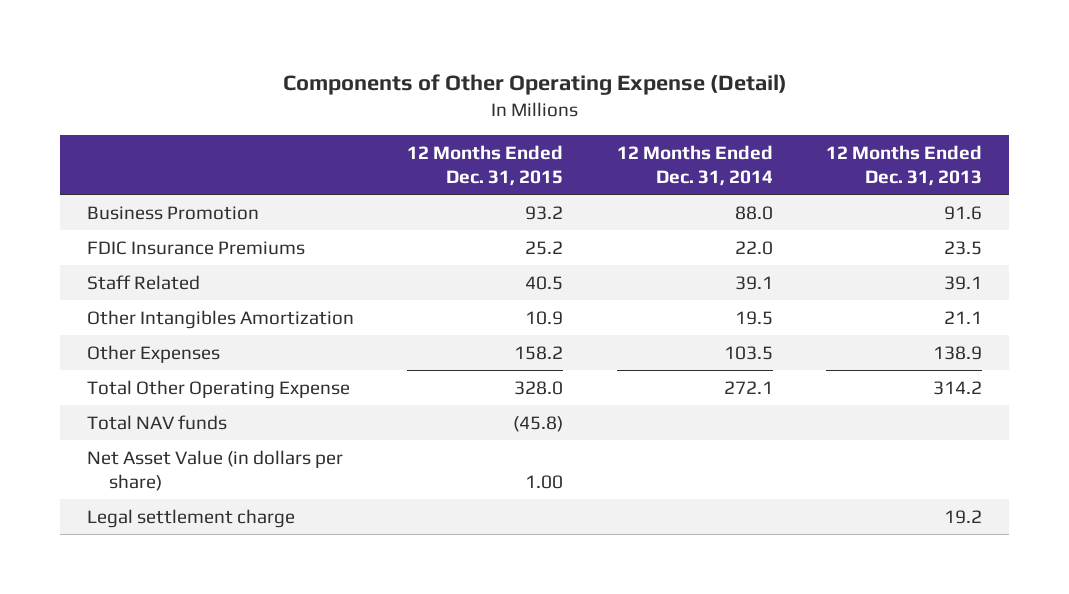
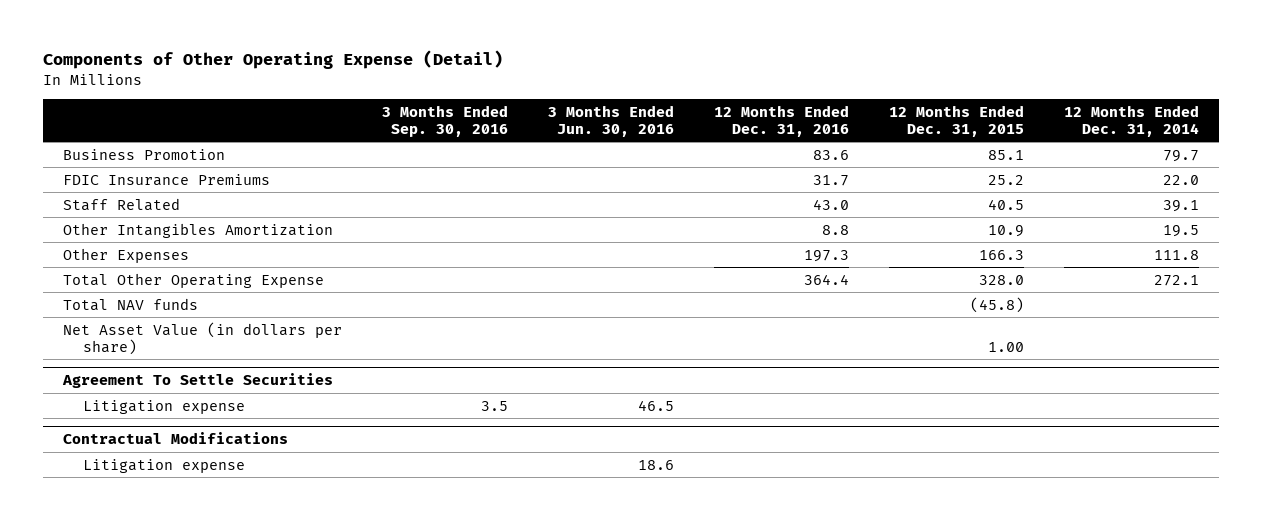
[826,144,983,186] 12 Months Ended Dec. 31, 2013 -> none
none -> [381,104,508,137] 3 Months Ended Sep. 30, 2016
none -> [547,104,674,137] 3 Months Ended Jun. 30, 2016
none -> [714,104,850,137] 12 Months Ended Dec. 31, 2016
[525,205,564,220] 93.2 -> [988,149,1025,160] 85.1
[734,205,773,220] 88.0 -> [1163,149,1200,162] 79.7
[514,345,564,360] 158.2 -> [979,249,1025,260] 166.3
[723,345,773,360] 103.5 -> [1154,249,1200,260] 111.8
[87,508,296,528] Legal settlement charge -> none
none -> [61,373,333,389] Agreement To Settle Securities
none -> [83,399,246,414] Litigation expense
none -> [62,432,288,445] Contractual Modifications
none -> [83,458,246,473] Litigation expense

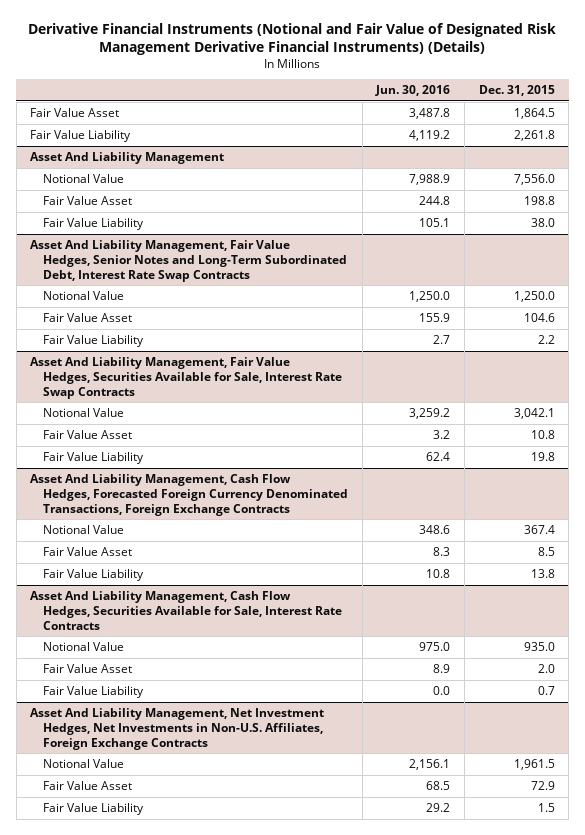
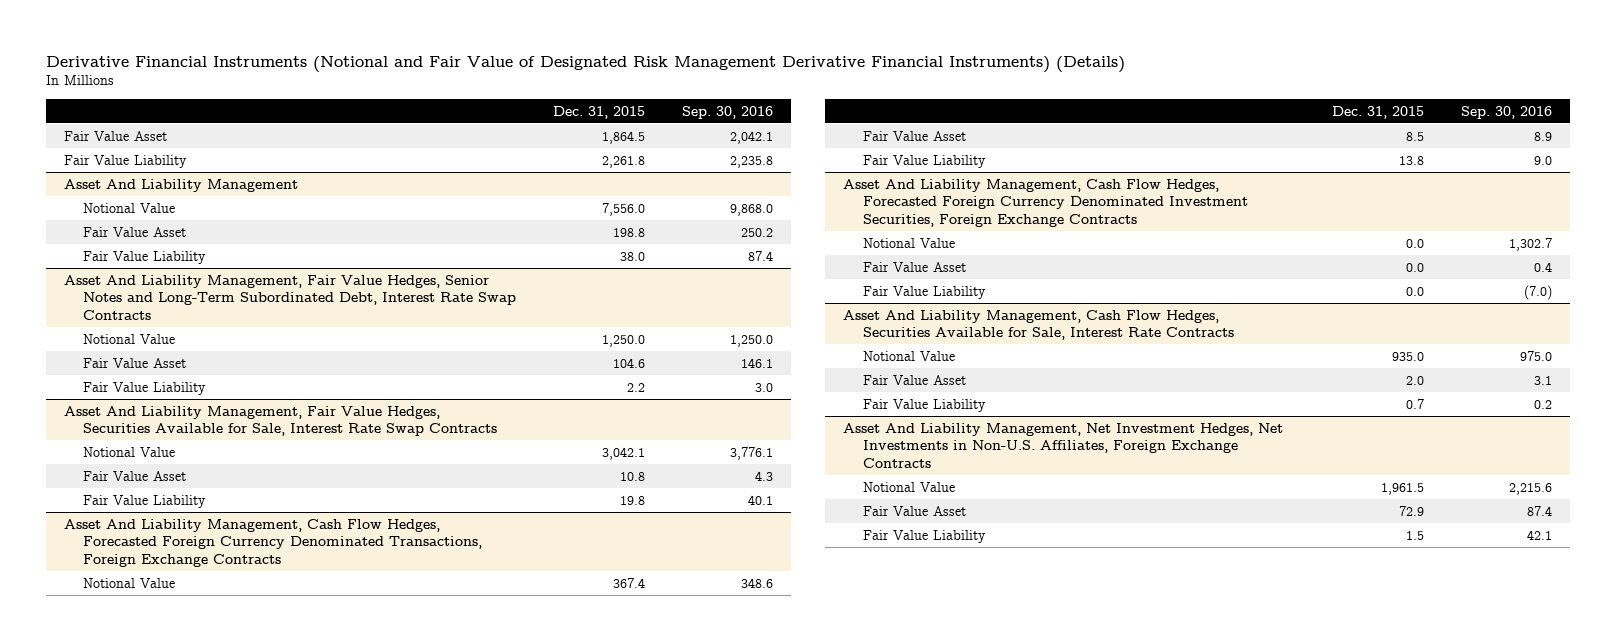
[375,85,451,97] Jun. 30, 2016 -> none
none -> [681,105,773,119] Sep. 30, 2016
none -> [843,178,1248,227] Asset And Liability Management, Cash Flow Hedges, Forecasted Foreign Currency Denominated Investment Securities, Foreign Exchange Contracts
none -> [862,237,955,248] Notional Value
none -> [862,261,966,272] Fair Value Asset
none -> [862,285,986,299] Fair Value Liability

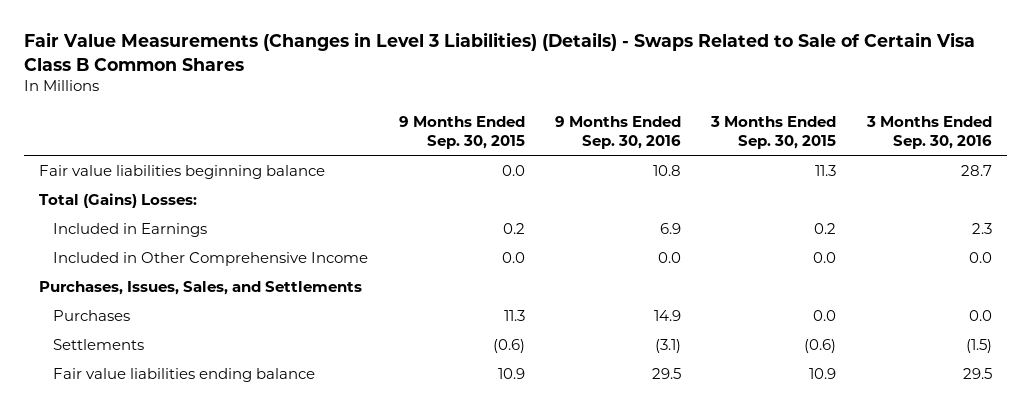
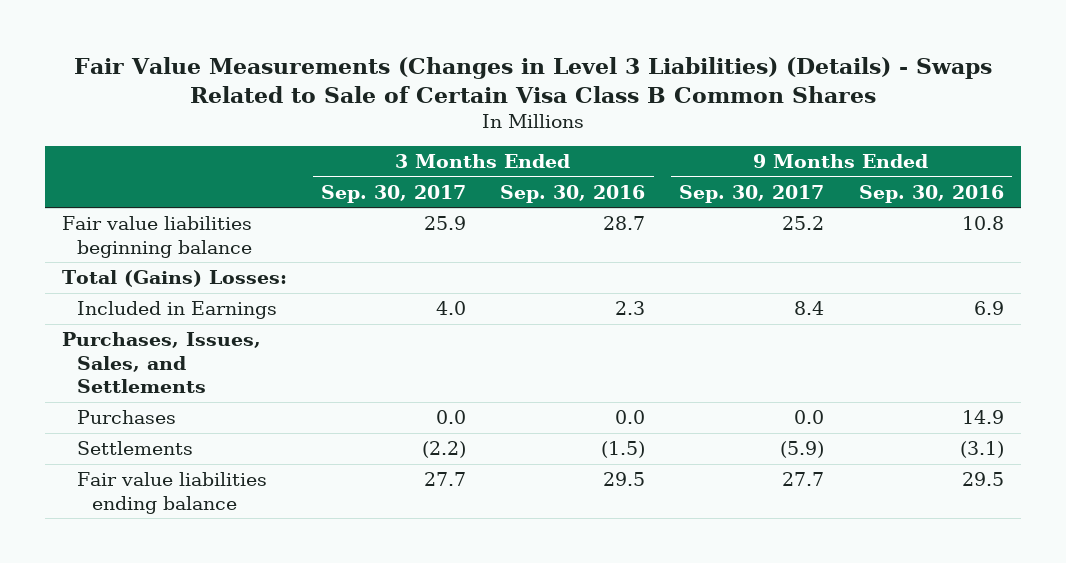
[398,115,525,149] 9 Months Ended Sep. 30, 2015 -> none
[710,115,837,149] 3 Months Ended Sep. 30, 2015 -> none
none -> [321,184,467,203] Sep. 30, 2017
none -> [679,184,825,203] Sep. 30, 2017
[53,252,369,267] Included in Other Comprehensive Income -> none

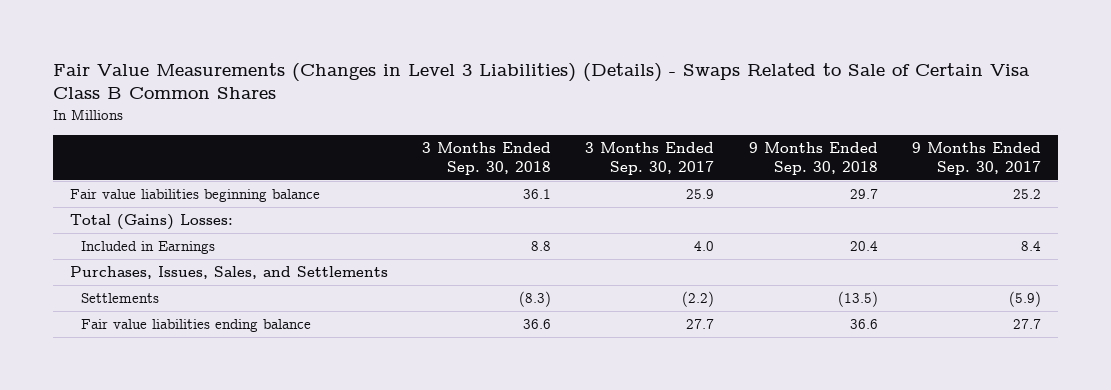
[500,184,646,203] Sep. 30, 2016 -> none
[858,184,1004,203] Sep. 30, 2016 -> none
none -> [422,141,552,176] 3 Months Ended Sep. 30, 2018
none -> [748,141,878,176] 9 Months Ended Sep. 30, 2018
[76,410,176,425] Purchases -> none

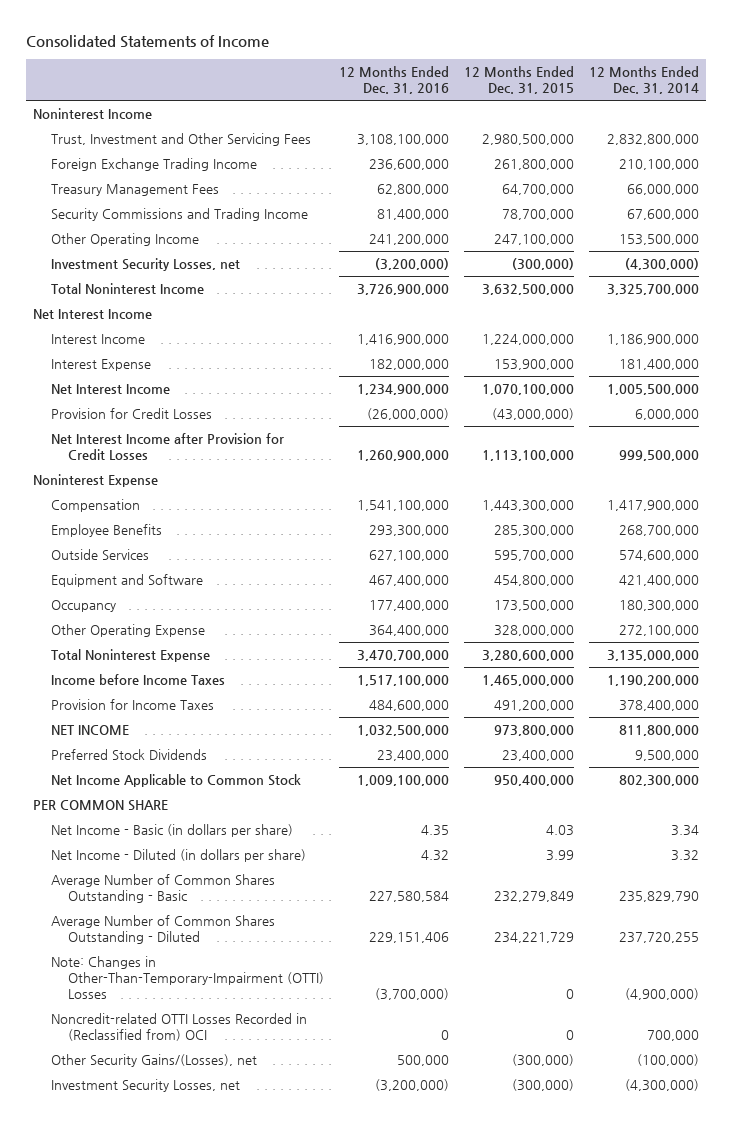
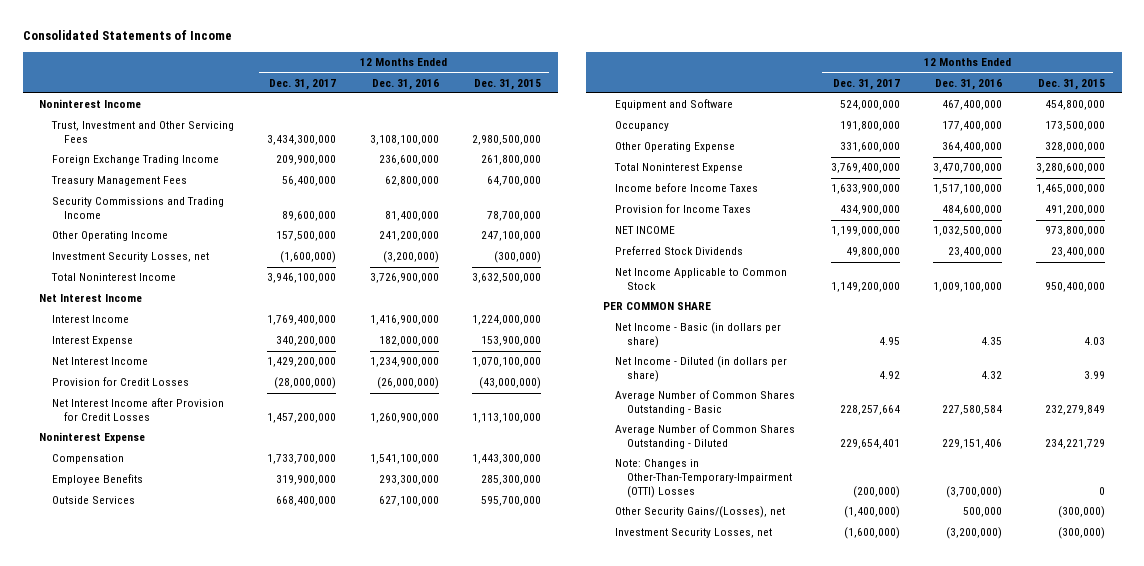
[588,66,699,95] 12 Months Ended Dec. 31, 2014 -> none
none -> [269,78,337,90] Dec. 31, 2017
[50,1012,307,1042] Noncredit-related OTTI Losses Recorded in (Reclassified from) OCI -> none

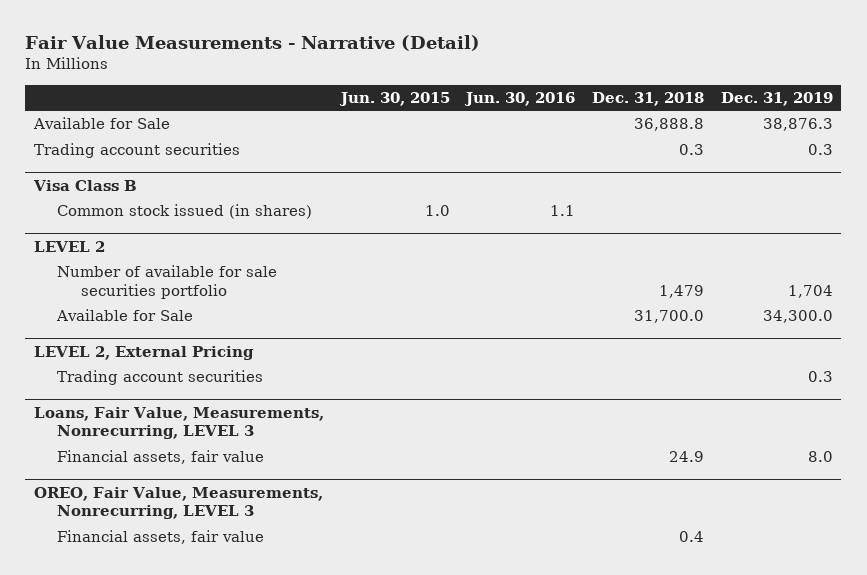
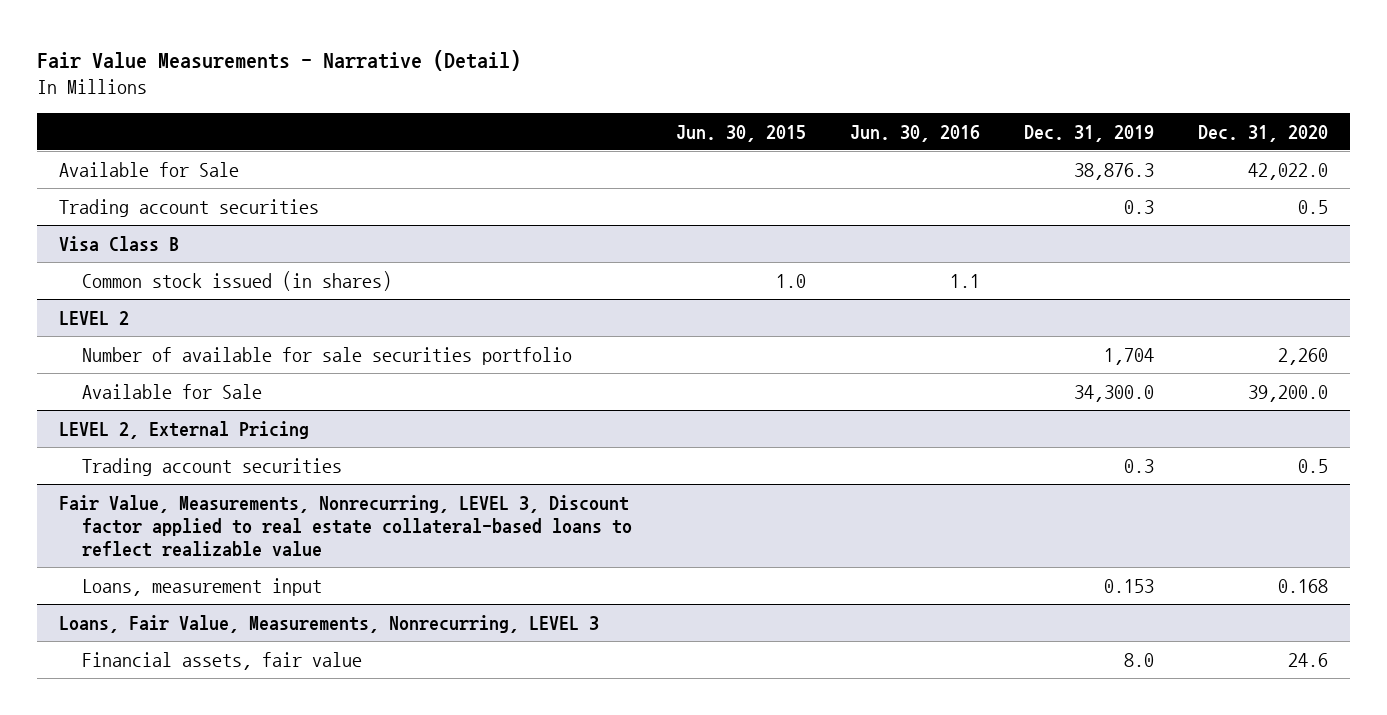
[592,91,705,106] Dec. 31, 2018 -> none
none -> [1197,124,1328,142] Dec. 31, 2020
none -> [59,494,632,557] Fair Value, Measurements, Nonrecurring, LEVEL 3, Discount factor applied to real estate collateral-based loans to reflect realizable value
none -> [81,577,322,596] Loans, measurement input
[33,486,323,520] OREO, Fair Value, Measurements, Nonrecurring, LEVEL 3 -> none
[57,530,265,545] Financial assets, fair value -> none

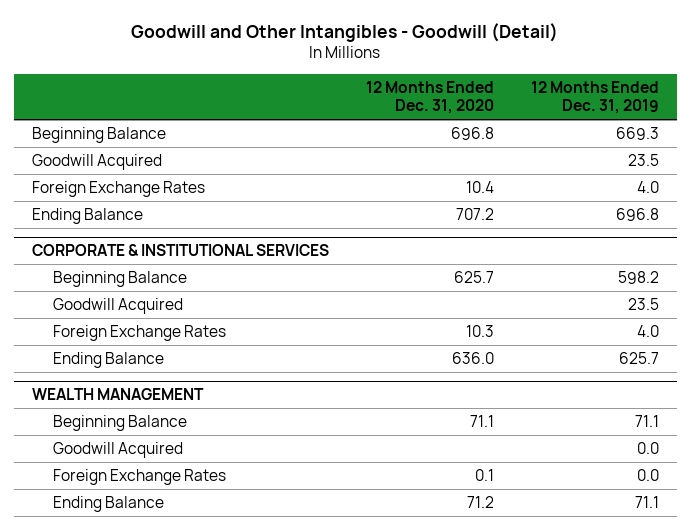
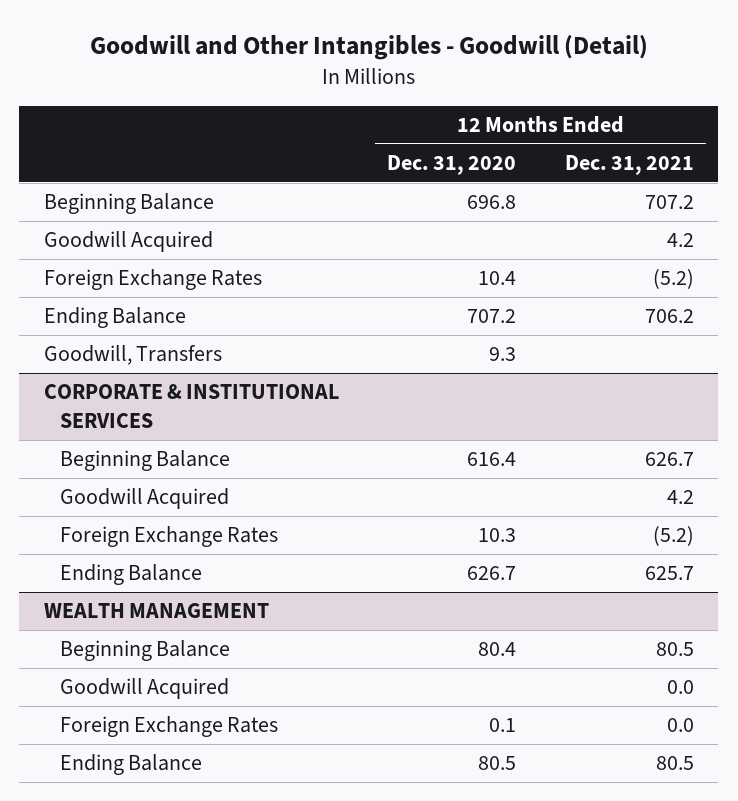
[530,80,659,115] 12 Months Ended Dec. 31, 2019 -> none
none -> [565,154,695,175] Dec. 31, 2021
none -> [43,345,222,366] Goodwill, Transfers
[453,271,494,284] 625.7 -> [467,452,517,467] 616.4
[451,352,494,365] 636.0 -> [467,566,517,581] 626.7
[469,415,494,428] 71.1 -> [478,642,517,657] 80.4
[466,496,494,509] 71.2 -> [478,756,517,771] 80.5

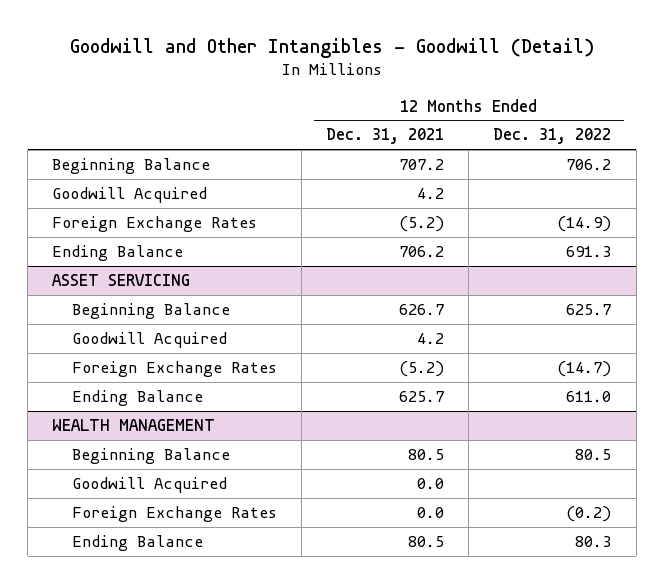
[387,154,517,175] Dec. 31, 2020 -> none
none -> [493,128,612,145] Dec. 31, 2022
[43,345,222,366] Goodwill, Transfers -> none
[43,384,339,428] CORPORATE & INSTITUTIONAL SERVICES -> [52,273,191,286] ASSET SERVICING

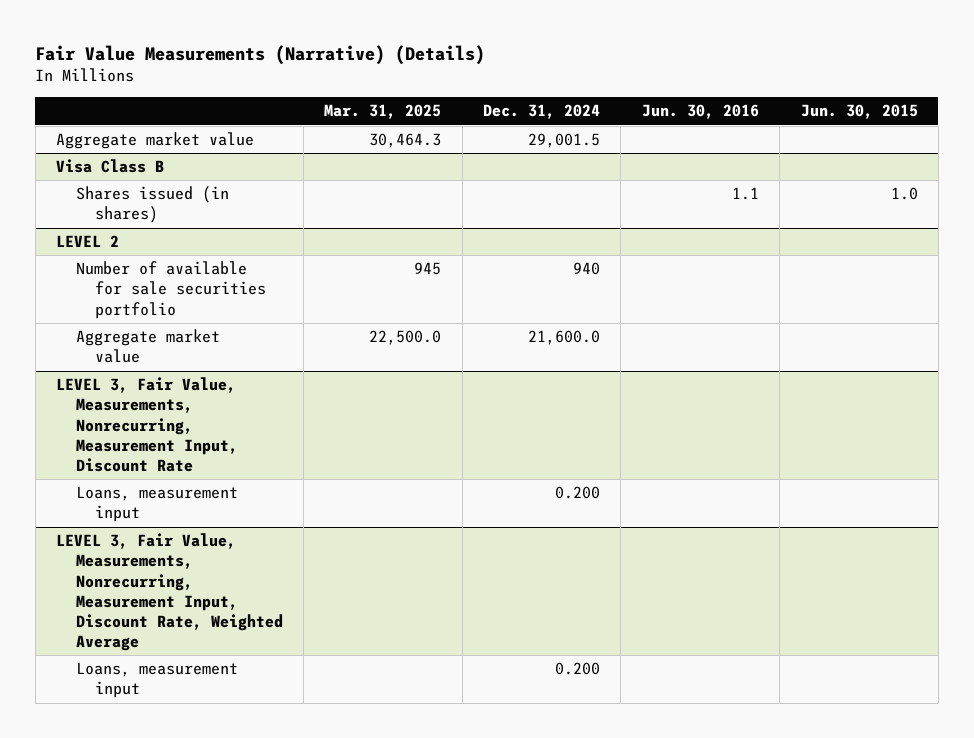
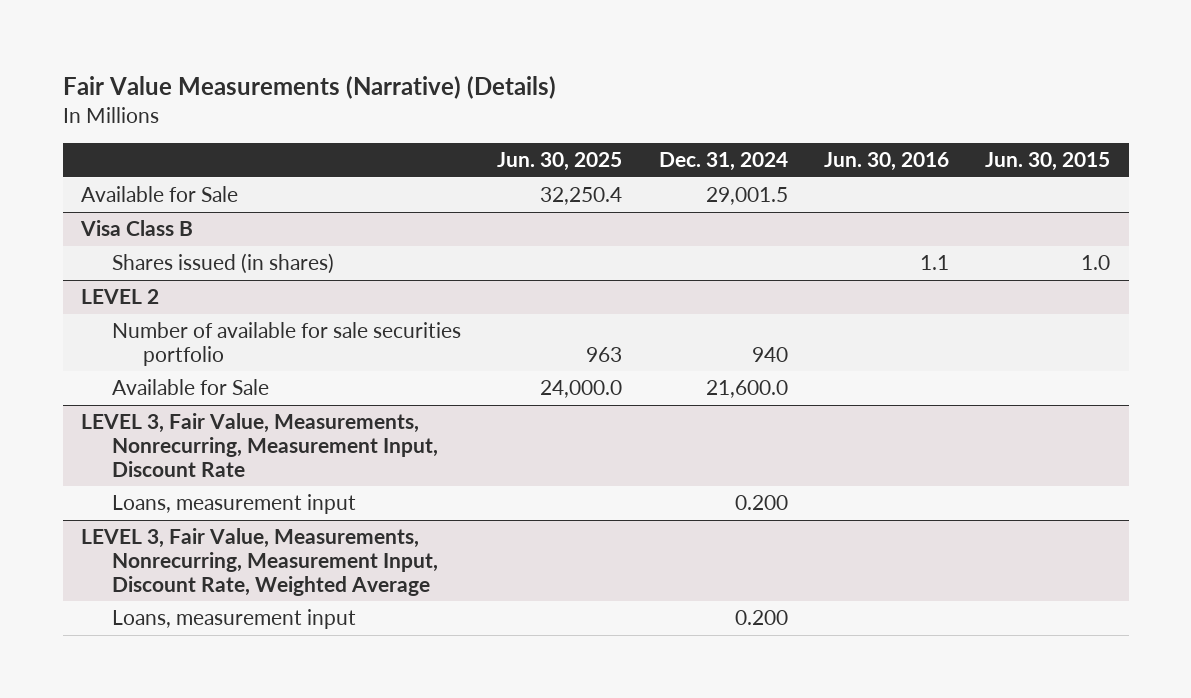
[324,104,442,120] Mar. 31, 2025 -> none
none -> [497,152,623,172] Jun. 30, 2025
[56,132,255,150] Aggregate market value -> [80,186,238,203] Available for Sale
[75,329,220,364] Aggregate market value -> [111,379,269,396] Available for Sale

